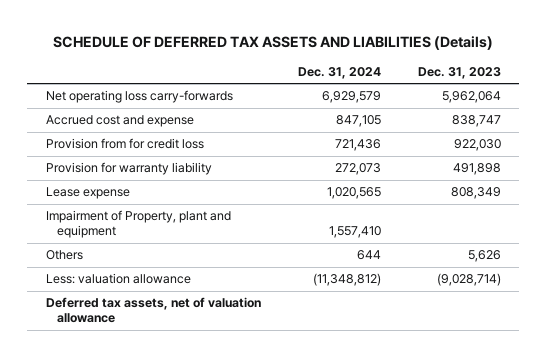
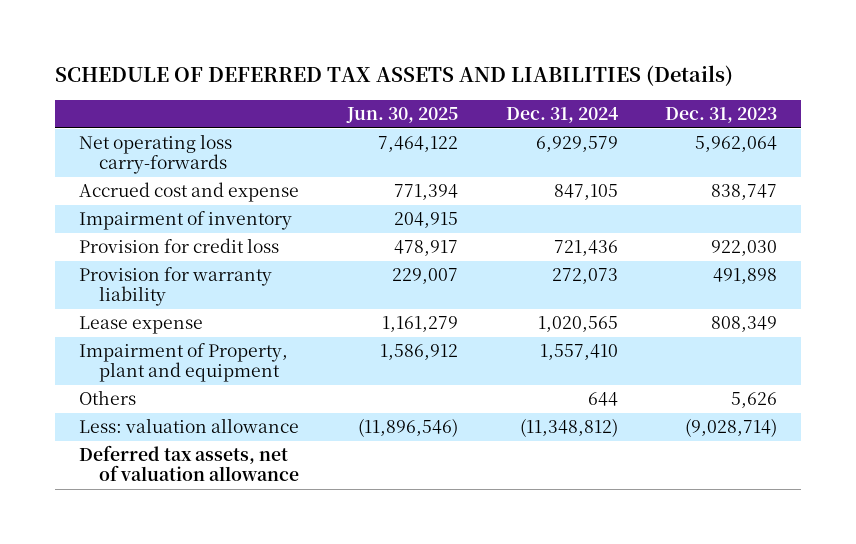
none -> [345,107,458,124] Jun. 30, 2025
none -> [79,211,293,231] Impairment of inventory
[45,138,204,150] Provision from for credit loss -> [79,238,280,254] Provision for credit loss

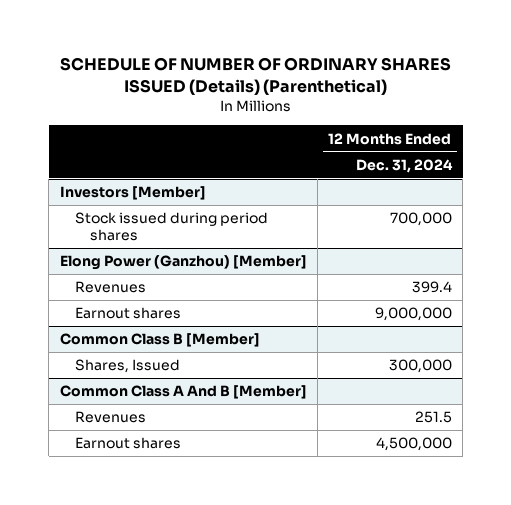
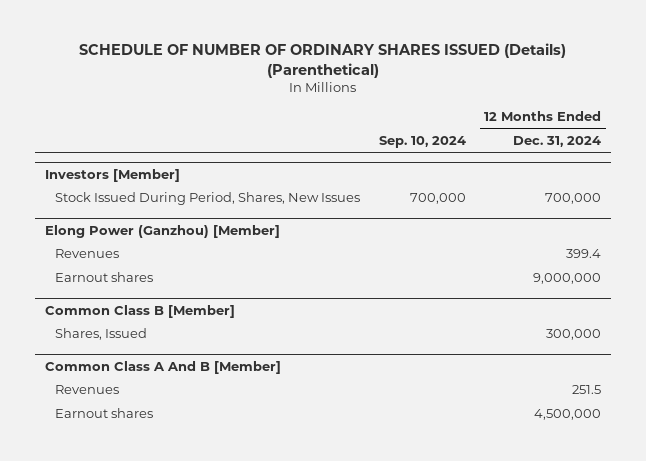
none -> [378,136,466,149] Sep. 10, 2024
[75,212,269,242] Stock issued during period shares -> [55,192,361,206] Stock Issued During Period, Shares, New Issues

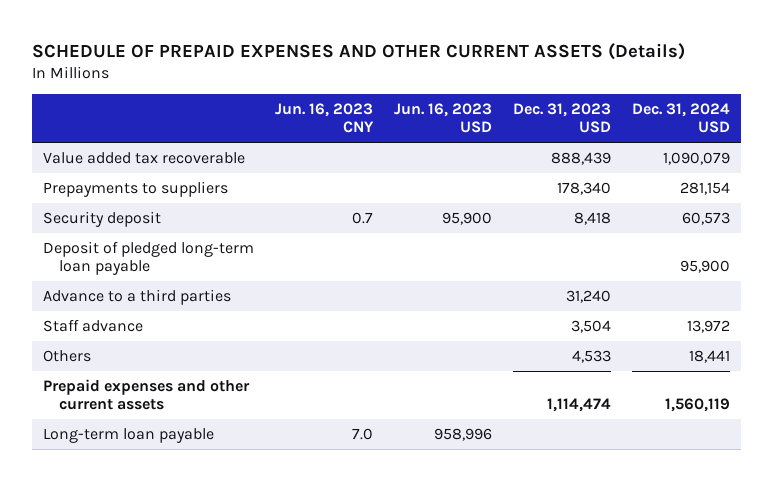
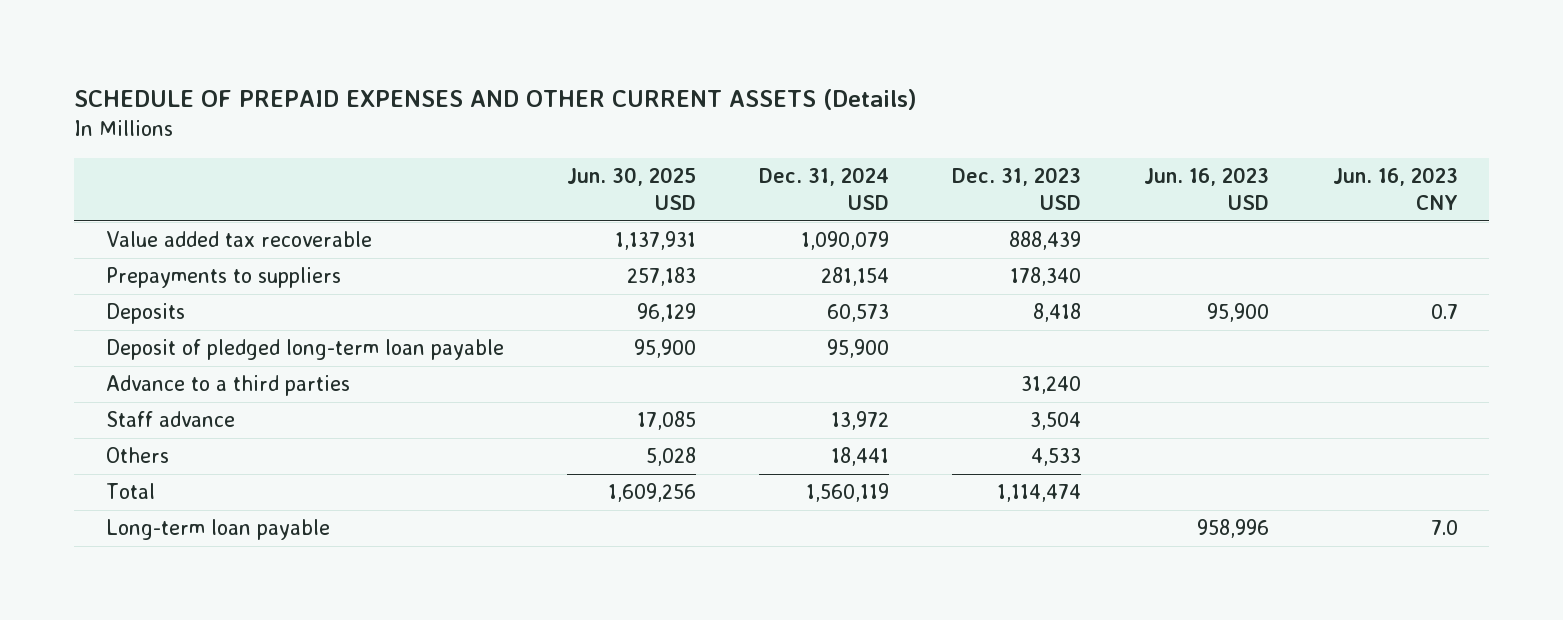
none -> [566,166,696,211] Jun. 30, 2025 USD
[42,210,161,227] Security deposit -> [105,303,185,325] Deposits
[42,378,250,411] Prepaid expenses and other current assets -> [105,483,155,500] Total

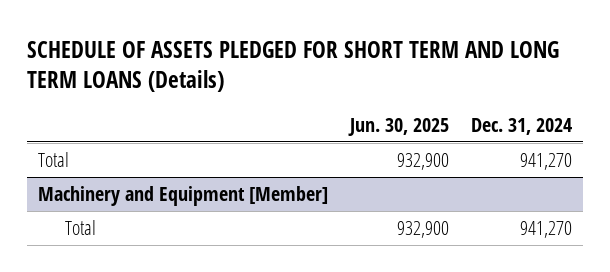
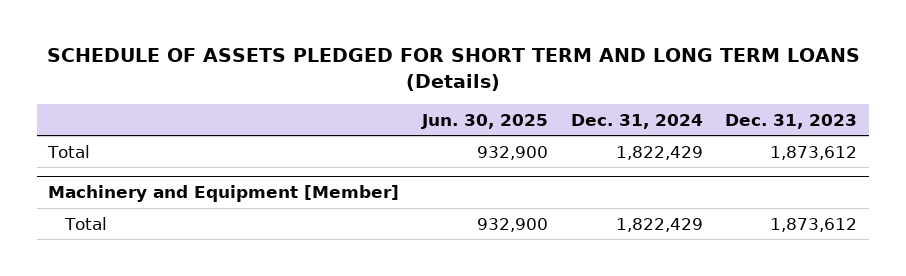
none -> [725,113,858,129] Dec. 31, 2023
[520,152,573,170] 941,270 -> [615,145,703,160] 1,822,429
[520,220,573,238] 941,270 -> [615,217,703,232] 1,822,429

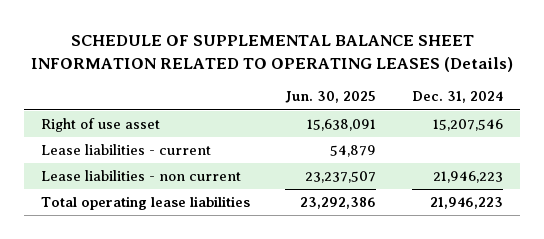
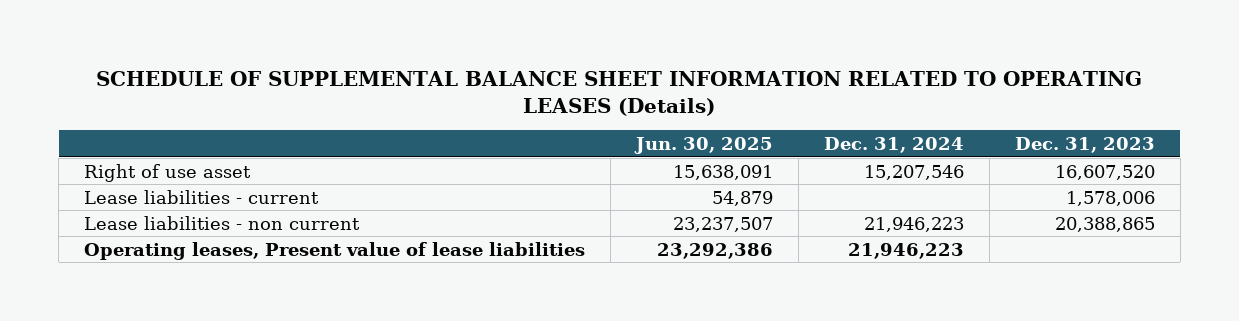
none -> [1014,136,1155,153] Dec. 31, 2023
[41,196,251,211] Total operating lease liabilities -> [84,241,586,260] Operating leases, Present value of lease liabilities

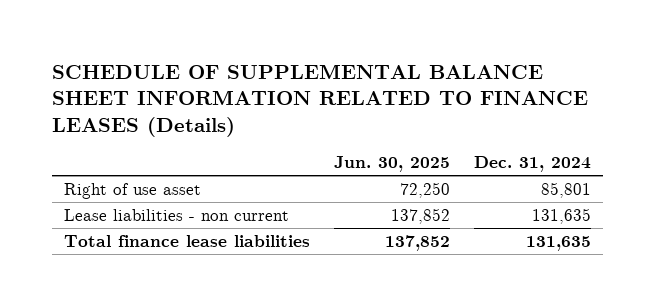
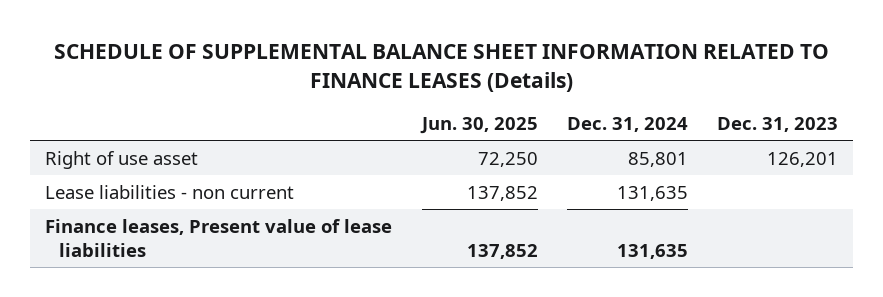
none -> [717,116,839,132] Dec. 31, 2023
[64,234,311,247] Total finance lease liabilities -> [45,218,393,257] Finance leases, Present value of lease liabilities

